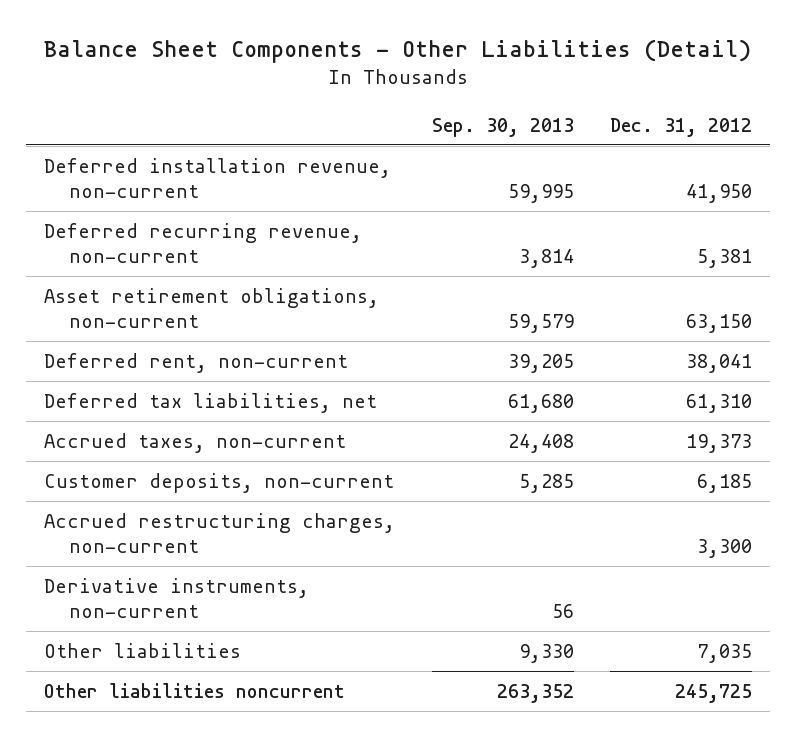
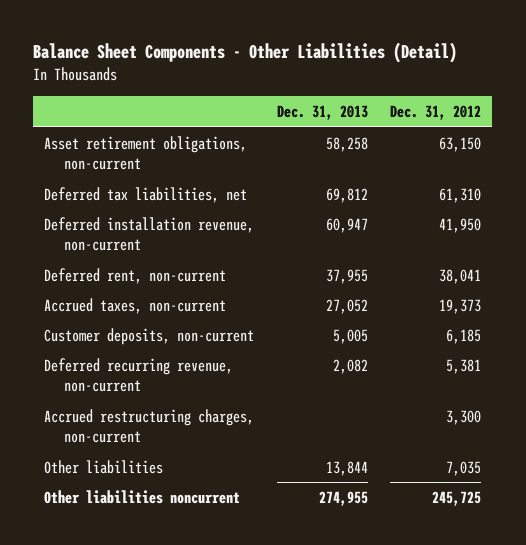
[431,117,574,137] Sep. 30, 2013 -> none
none -> [276,105,368,121] Dec. 31, 2013
[44,158,392,199] Deferred installation revenue, non-current -> [44,216,255,252] Deferred installation revenue, non-current
[44,353,349,374] Deferred rent, non-current -> [44,267,227,284] Deferred rent, non-current
[44,223,363,264] Deferred recurring revenue, non-current -> [44,357,234,393] Deferred recurring revenue, non-current
[44,578,310,619] Derivative instruments, non-current -> none

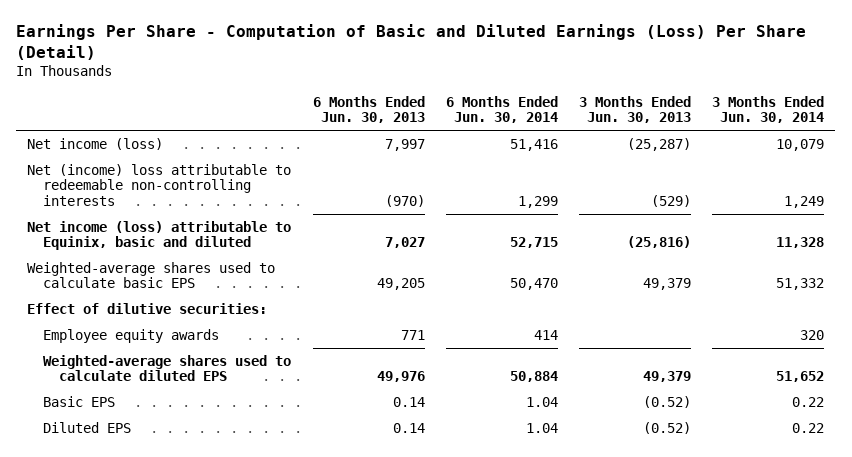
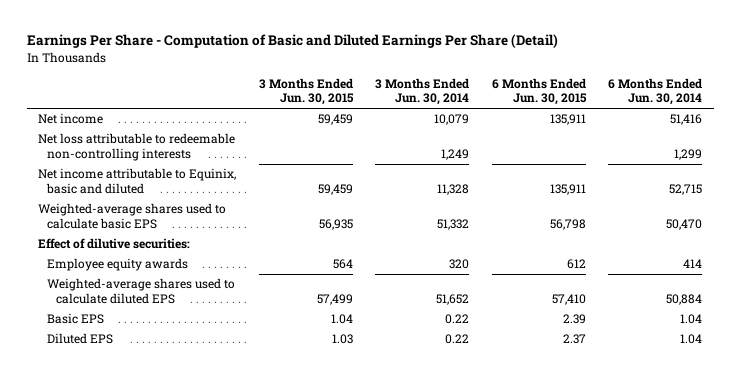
[16,24,807,60] Earnings Per Share - Computation of Basic and Diluted Earnings (Loss) Per Share (Detail) -> [26,34,558,49] Earnings Per Share - Computation of Basic and Diluted Earnings Per Share (Detail)
[312,95,425,124] 6 Months Ended Jun. 30, 2013 -> none
[579,95,692,124] 3 Months Ended Jun. 30, 2013 -> none
none -> [258,78,354,106] 3 Months Ended Jun. 30, 2015
none -> [491,78,587,106] 6 Months Ended Jun. 30, 2015
[27,137,164,150] Net income (loss) -> [38,113,104,125] Net income
[27,163,292,206] Net (income) loss attributable to redeemable non-controlling interests -> [38,133,236,161] Net loss attributable to redeemable non-controlling interests
[27,220,292,251] Net income (loss) attributable to Equinix, basic and diluted -> [38,168,237,194] Net income attributable to Equinix, basic and diluted

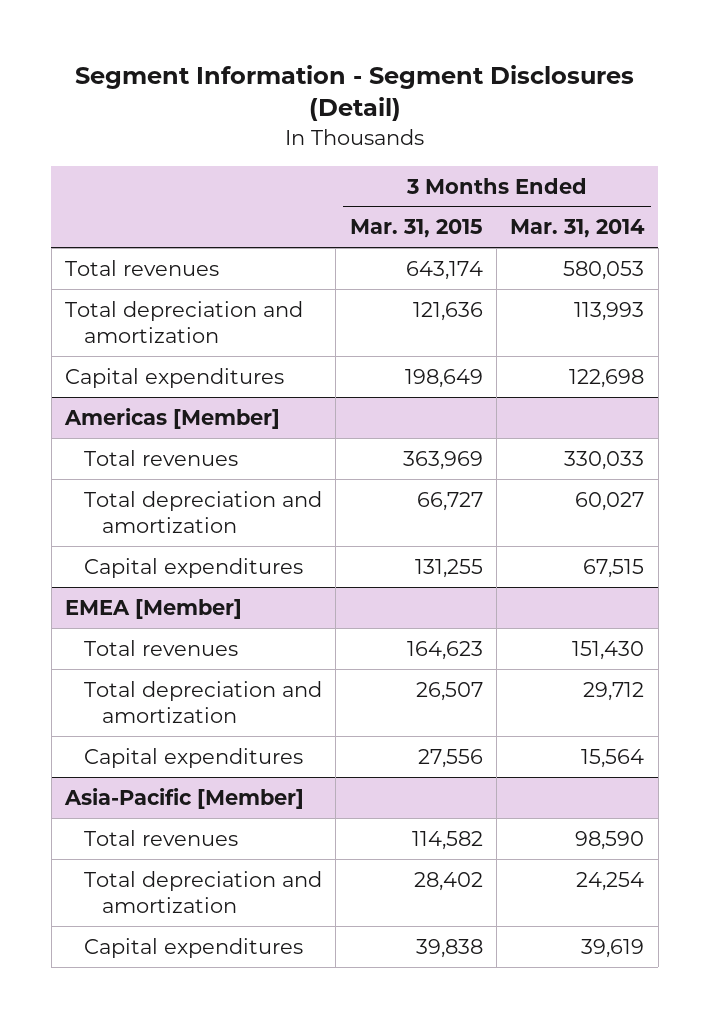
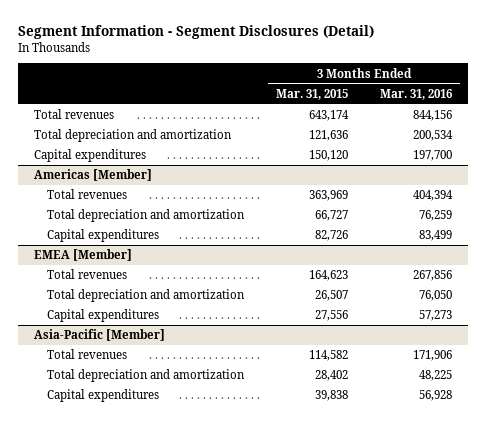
[510,219,646,239] Mar. 31, 2014 -> none
none -> [379,89,453,101] Mar. 31, 2016
[404,368,483,388] 198,649 -> [309,150,349,162] 150,120
[414,558,483,578] 131,255 -> [315,230,349,242] 82,726

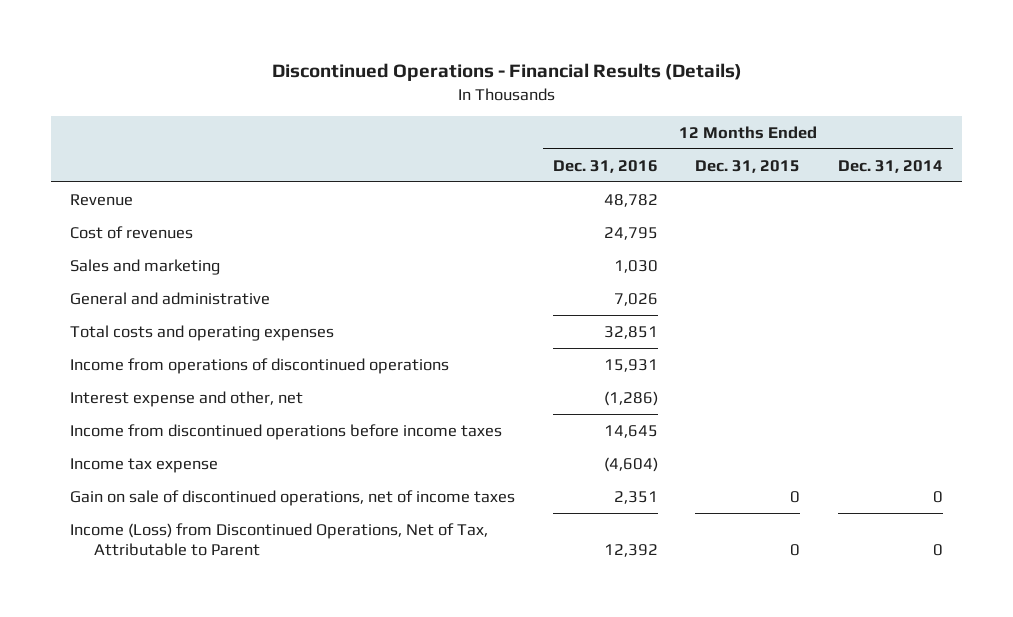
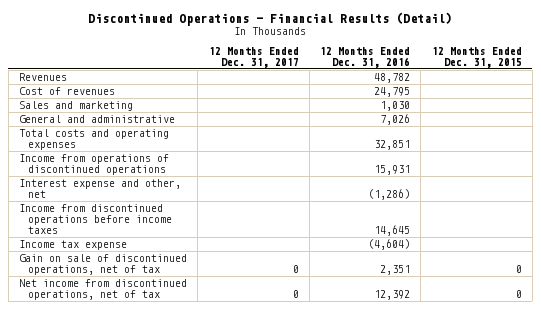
[271,62,742,81] Discontinued Operations - Financial Results (Details) -> [88,11,453,26] Discontinued Operations - Financial Results (Detail)
[838,159,944,173] Dec. 31, 2014 -> none
none -> [208,47,299,69] 12 Months Ended Dec. 31, 2017
[69,193,133,206] Revenue -> [19,73,68,82] Revenues
[69,489,515,506] Gain on sale of discontinued operations, net of income taxes -> [19,254,188,276] Gain on sale of discontinued operations, net of tax
[69,522,488,557] Income (Loss) from Discontinued Operations, Net of Tax, Attributable to Parent -> [19,279,188,301] Net income from discontinued operations, net of tax

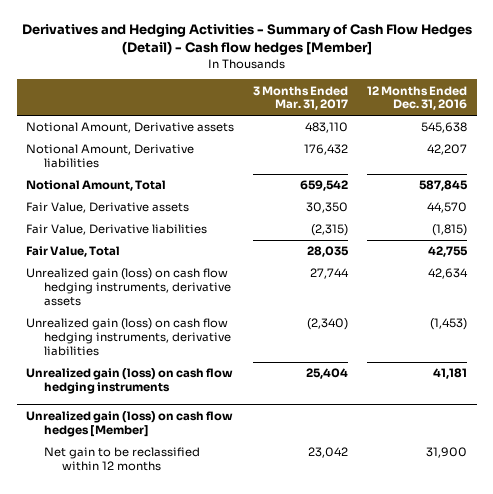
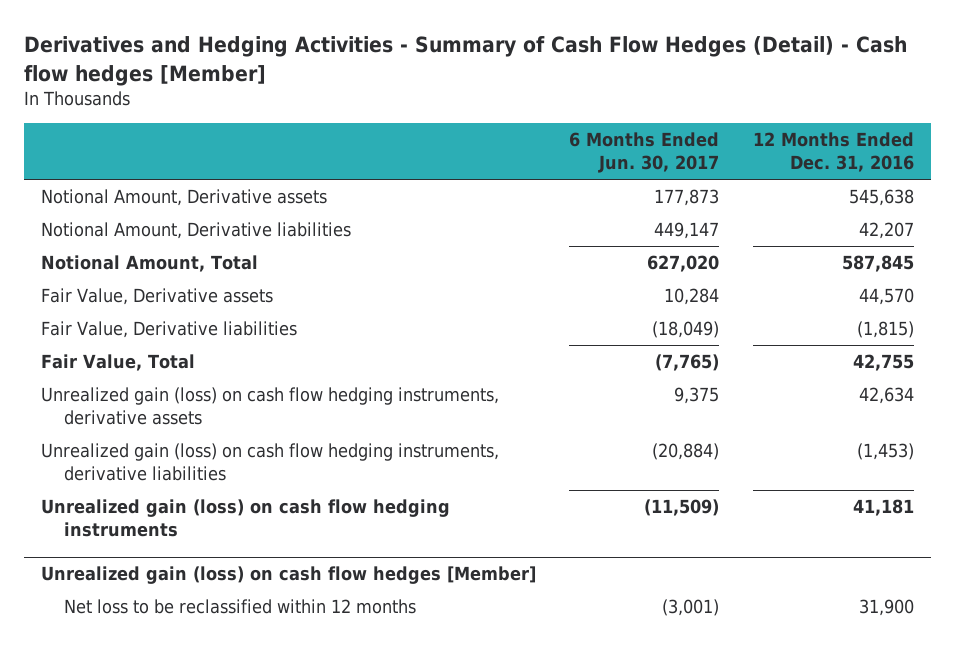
[253,85,349,111] 3 Months Ended Mar. 31, 2017 -> none
none -> [569,132,720,174] 6 Months Ended Jun. 30, 2017
[44,447,201,472] Net gain to be reclassified within 12 months -> [63,598,416,614] Net loss to be reclassified within 12 months

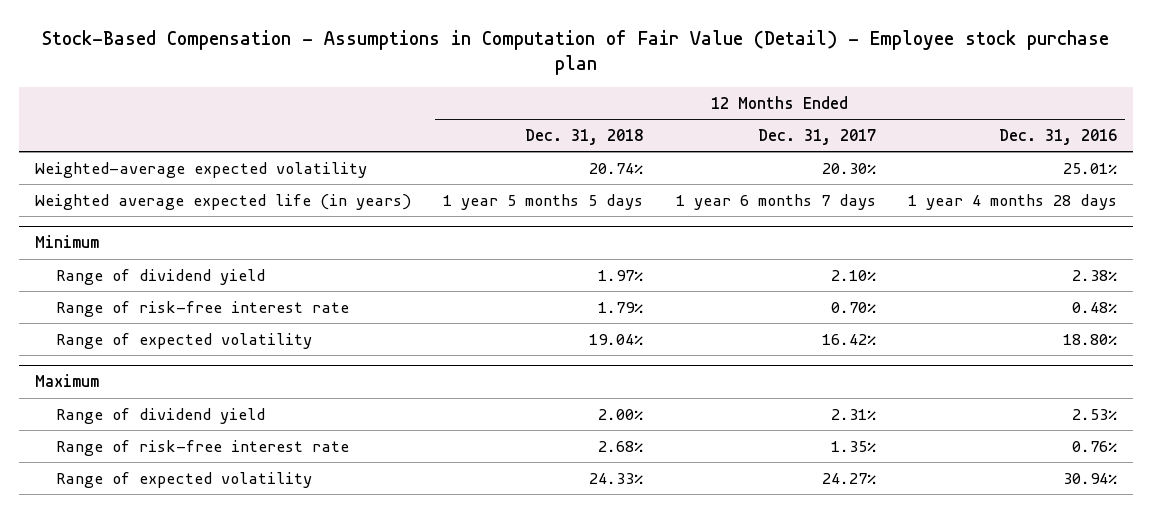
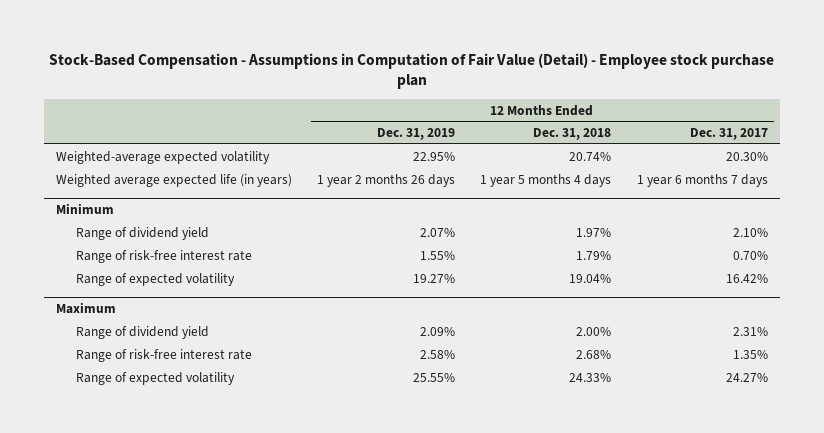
[999,128,1118,145] Dec. 31, 2016 -> none
none -> [377,128,456,141] Dec. 31, 2019
[443,193,644,210] 1 year 5 months 5 days -> [480,173,612,187] 1 year 5 months 4 days

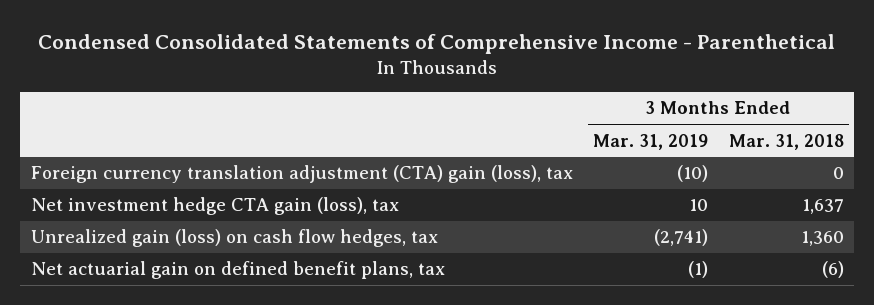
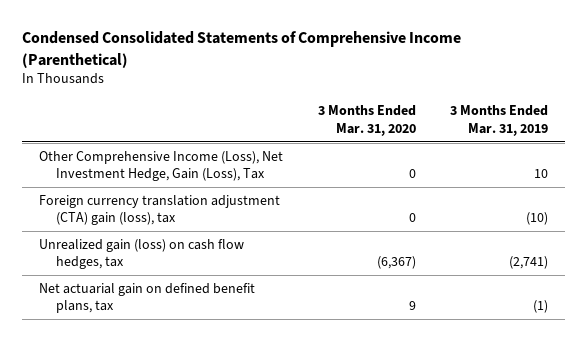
[38,33,836,54] Condensed Consolidated Statements of Comprehensive Income - Parenthetical -> [22,31,462,68] Condensed Consolidated Statements of Comprehensive Income (Parenthetical)
[728,133,844,150] Mar. 31, 2018 -> none
none -> [317,105,416,136] 3 Months Ended Mar. 31, 2020
none -> [39,151,284,182] Other Comprehensive Income (Loss), Net Investment Hedge, Gain (Loss), Tax
[30,197,399,216] Net investment hedge CTA gain (loss), tax -> none

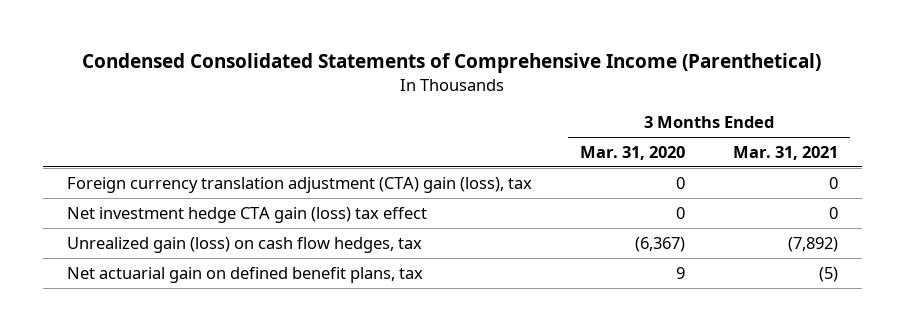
[449,105,548,136] 3 Months Ended Mar. 31, 2019 -> none
none -> [732,146,838,161] Mar. 31, 2021
[39,151,284,182] Other Comprehensive Income (Loss), Net Investment Hedge, Gain (Loss), Tax -> none
none -> [66,206,427,223] Net investment hedge CTA gain (loss) tax effect

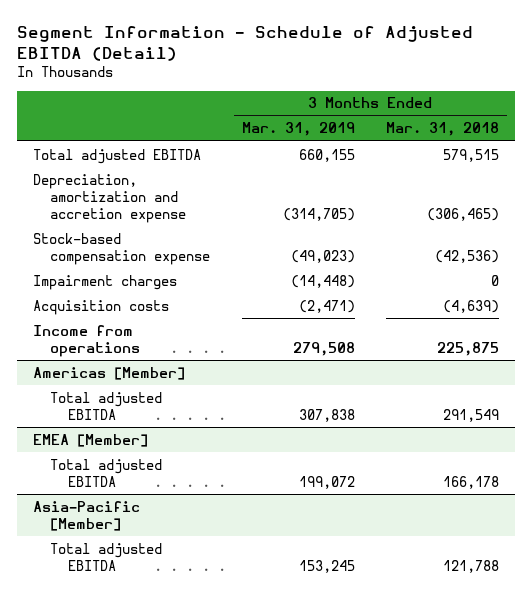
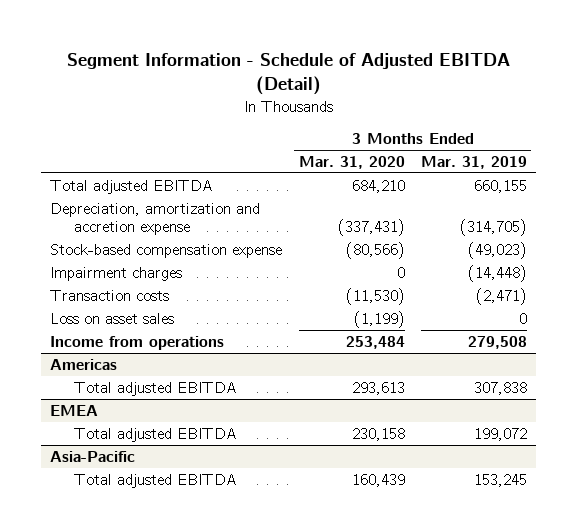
[386,122,500,137] Mar. 31, 2018 -> none
none -> [298,155,405,169] Mar. 31, 2020
[32,299,169,315] Acquisition costs -> [49,289,169,301] Transaction costs
none -> [49,312,174,324] Loss on asset sales
[32,366,185,380] Americas [Member] -> [49,358,117,370] Americas
[32,433,148,447] EMEA [Member] -> [49,404,98,416] EMEA
[32,500,140,531] Asia-Pacific [Member] -> [49,450,135,462] Asia-Pacific

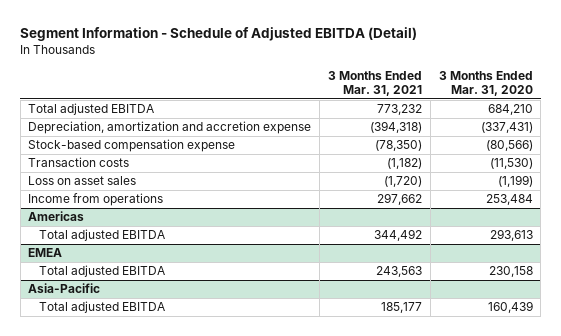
[421,155,528,169] Mar. 31, 2019 -> none
none -> [327,70,422,96] 3 Months Ended Mar. 31, 2021
[49,266,182,281] Impairment charges -> none

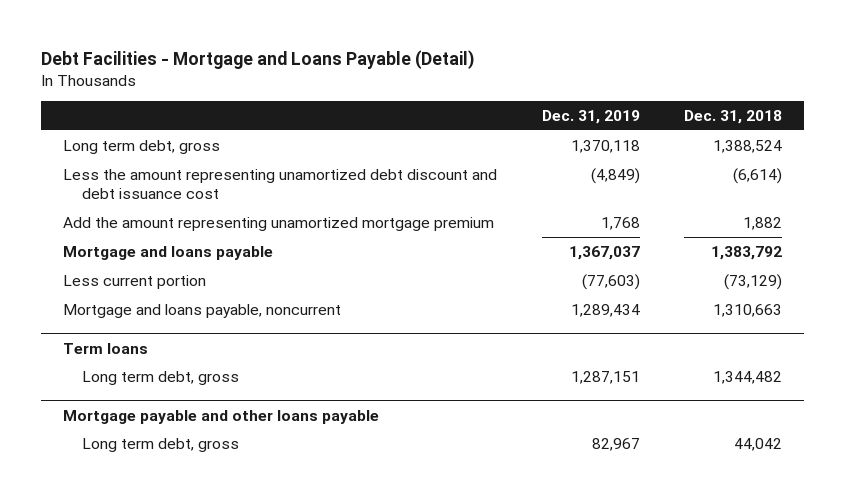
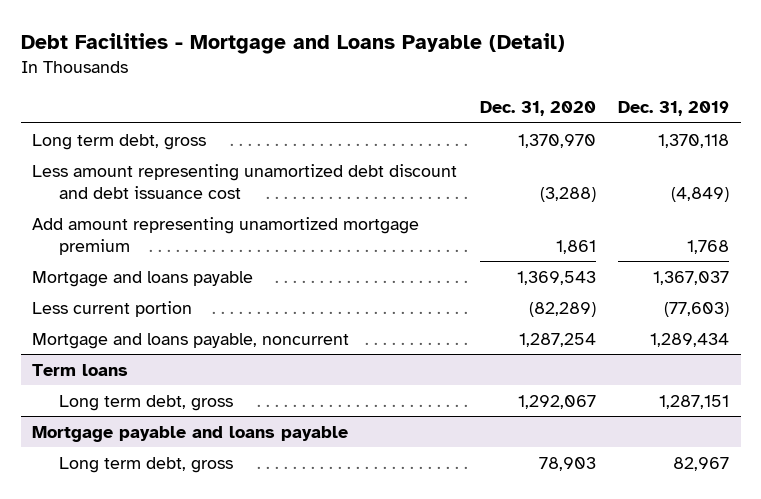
[683,110,782,125] Dec. 31, 2018 -> none
none -> [479,101,596,117] Dec. 31, 2020
[63,168,498,200] Less the amount representing unamortized debt discount and debt issuance cost -> [31,163,457,199] Less amount representing unamortized debt discount and debt issuance cost
[63,216,495,231] Add the amount representing unamortized mortgage premium -> [31,216,419,255] Add amount representing unamortized mortgage premium
[63,409,380,424] Mortgage payable and other loans payable -> [31,425,348,442] Mortgage payable and loans payable

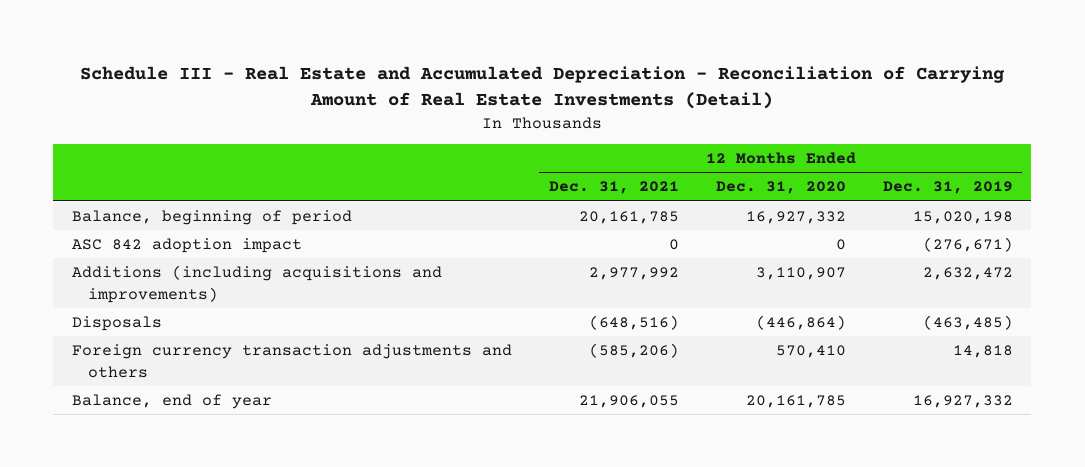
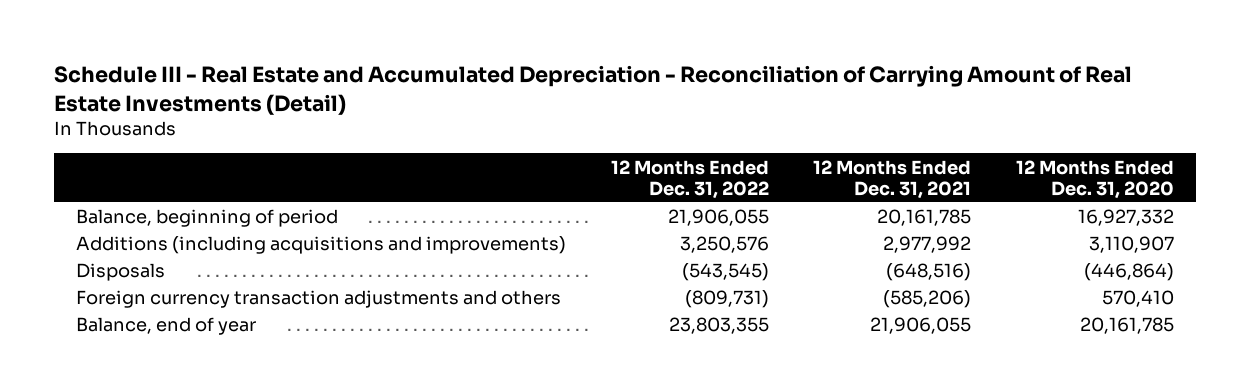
[882,181,1013,195] Dec. 31, 2019 -> none
none -> [610,159,769,200] 12 Months Ended Dec. 31, 2022
[71,237,302,253] ASC 842 adoption impact -> none

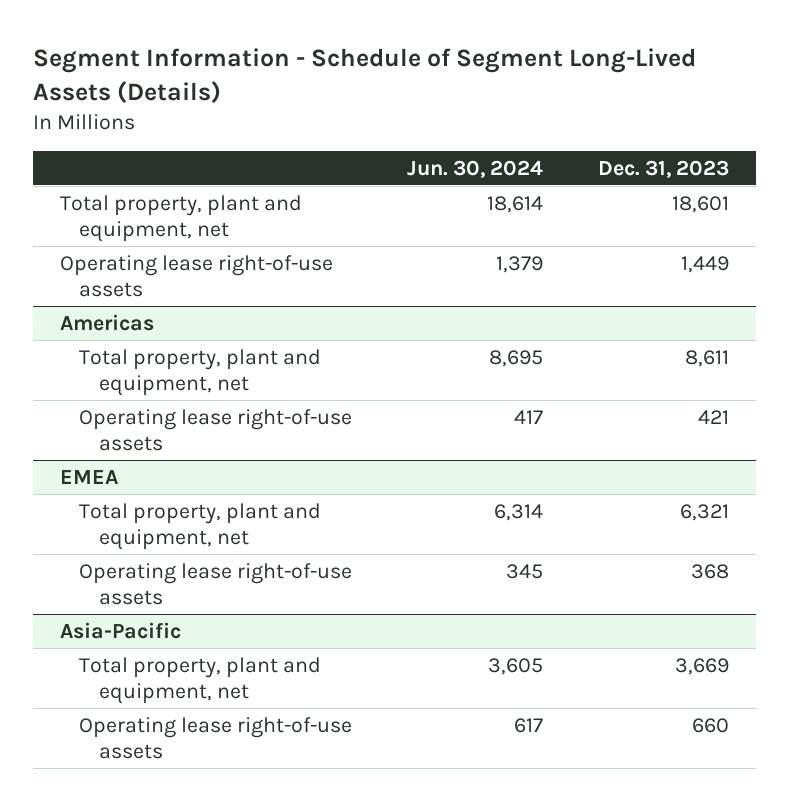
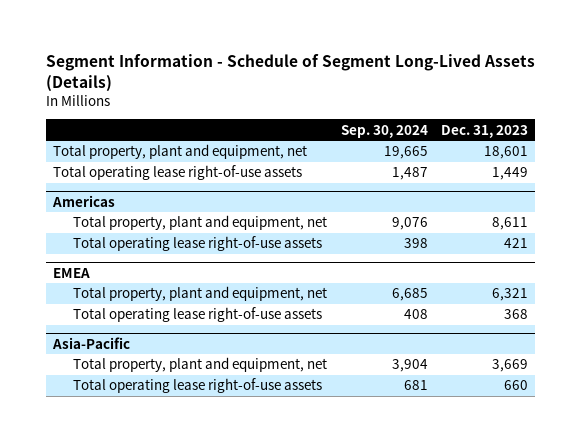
[407,159,544,178] Jun. 30, 2024 -> none
none -> [340,124,428,138] Sep. 30, 2024
[59,254,333,298] Operating lease right-of-use assets -> [52,165,302,181] Total operating lease right-of-use assets
[79,408,353,452] Operating lease right-of-use assets -> [73,236,323,252] Total operating lease right-of-use assets
[79,562,353,606] Operating lease right-of-use assets -> [73,307,323,323] Total operating lease right-of-use assets
[79,716,353,760] Operating lease right-of-use assets -> [73,378,323,394] Total operating lease right-of-use assets

